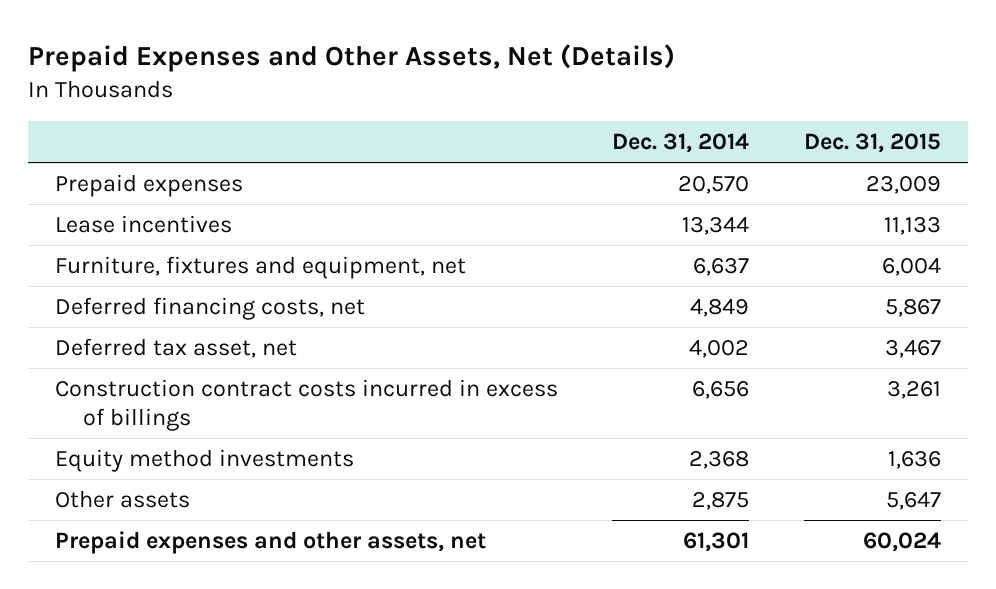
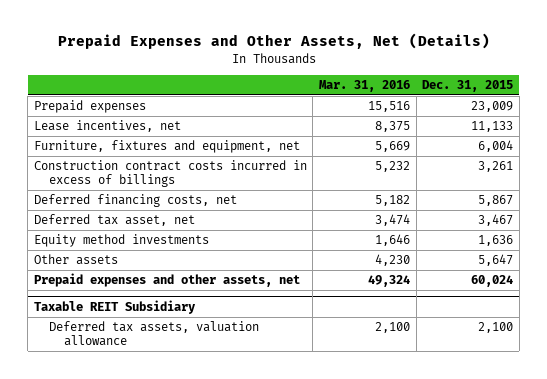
[612,132,750,153] Dec. 31, 2014 -> none
none -> [319,79,411,92] Mar. 31, 2016
[55,215,233,234] Lease incentives -> [33,120,181,133] Lease incentives, net
[55,379,559,431] Construction contract costs incurred in excess of billings -> [33,160,307,188] Construction contract costs incurred in excess of billings
none -> [33,300,196,315] Taxable REIT Subsidiary
none -> [49,321,260,347] Deferred tax assets, valuation allowance

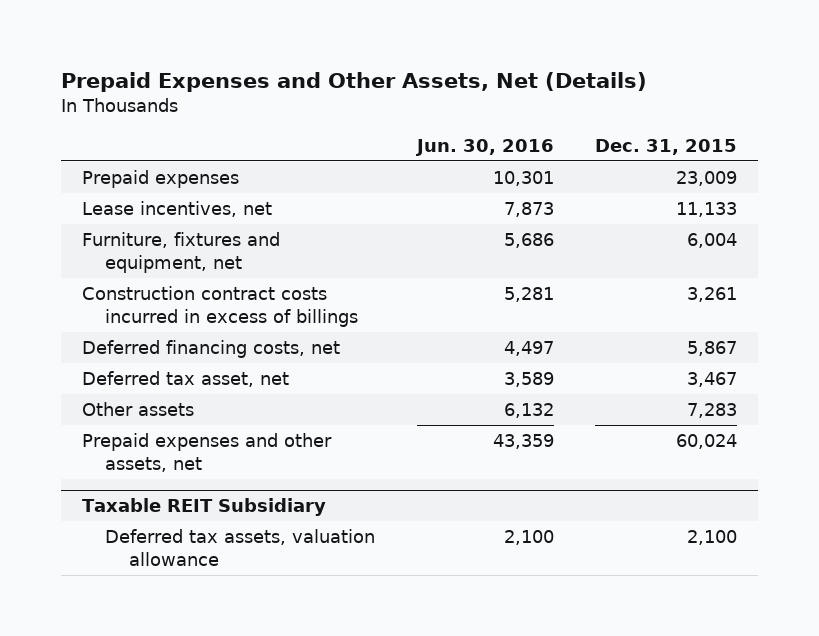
[319,79,411,92] Mar. 31, 2016 -> none
none -> [414,138,554,156] Jun. 30, 2016
[33,234,209,248] Equity method investments -> none
[478,254,514,267] 5,647 -> [687,402,738,418] 7,283

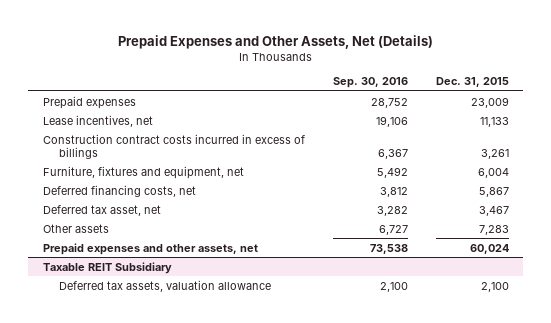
[414,138,554,156] Jun. 30, 2016 -> none
none -> [332,77,408,89] Sep. 30, 2016
[81,231,280,273] Furniture, fixtures and equipment, net -> [42,165,244,179] Furniture, fixtures and equipment, net

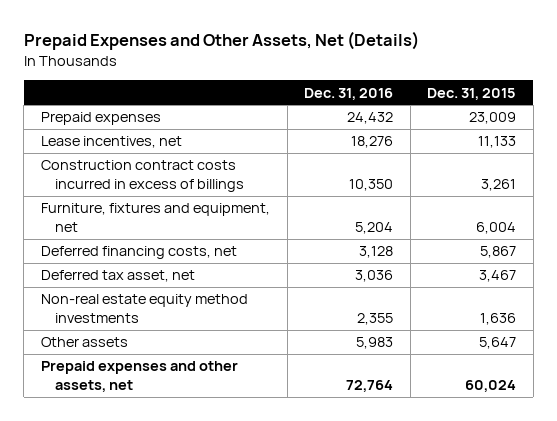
[332,77,408,89] Sep. 30, 2016 -> none
none -> [304,87,394,100] Dec. 31, 2016
none -> [40,294,248,323] Non-real estate equity method investments
[478,224,509,235] 7,283 -> [479,337,517,350] 5,647
[42,261,172,274] Taxable REIT Subsidiary -> none
[58,279,271,292] Deferred tax assets, valuation allowance -> none

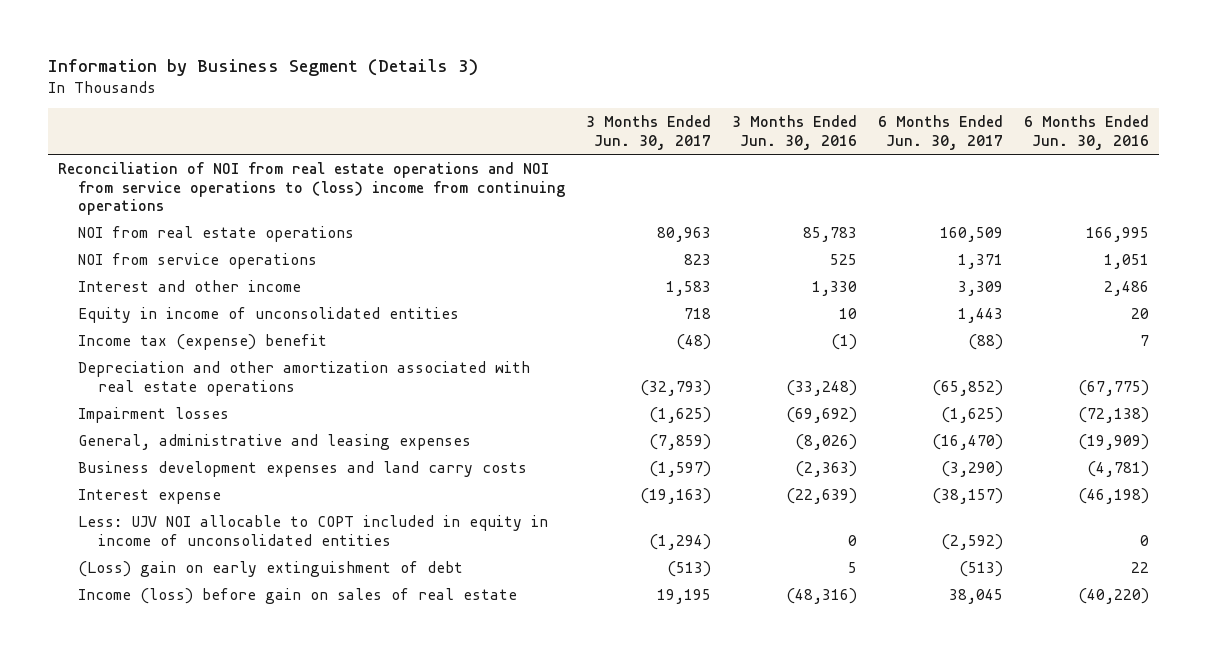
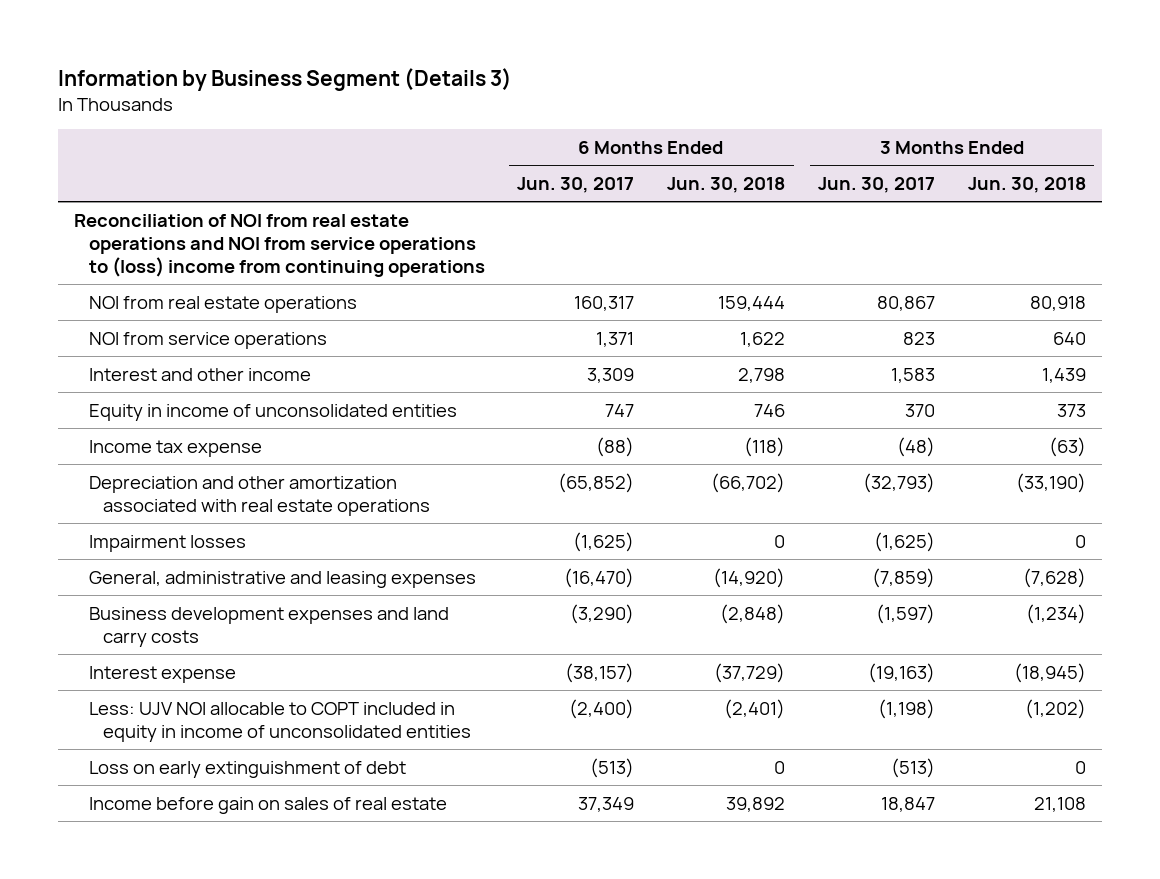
[732,115,858,150] 3 Months Ended Jun. 30, 2016 -> none
[1023,115,1149,150] 6 Months Ended Jun. 30, 2016 -> none
none -> [667,177,786,194] Jun. 30, 2018
none -> [967,177,1086,194] Jun. 30, 2018
[657,227,712,243] 80,963 -> [877,295,936,311] 80,867
[939,227,1003,243] 160,509 -> [574,295,635,311] 160,317
[684,308,712,320] 718 -> [905,403,936,417] 370
[957,308,1003,324] 1,443 -> [605,403,635,417] 747
[78,334,328,351] Income tax (expense) benefit -> [88,439,262,457] Income tax expense
[649,533,712,550] (1,294) -> [878,698,936,719] (1,198)
[940,533,1003,550] (2,592) -> [569,698,635,719] (2,400)
[78,561,464,578] (Loss) gain on early extinguishment of debt -> [88,760,406,778] Loss on early extinguishment of debt
[78,588,518,605] Income (loss) before gain on sales of real estate -> [88,796,447,814] Income before gain on sales of real estate
[657,589,712,605] 19,195 -> [881,796,936,812] 18,847
[948,589,1003,605] 38,045 -> [578,796,635,812] 37,349

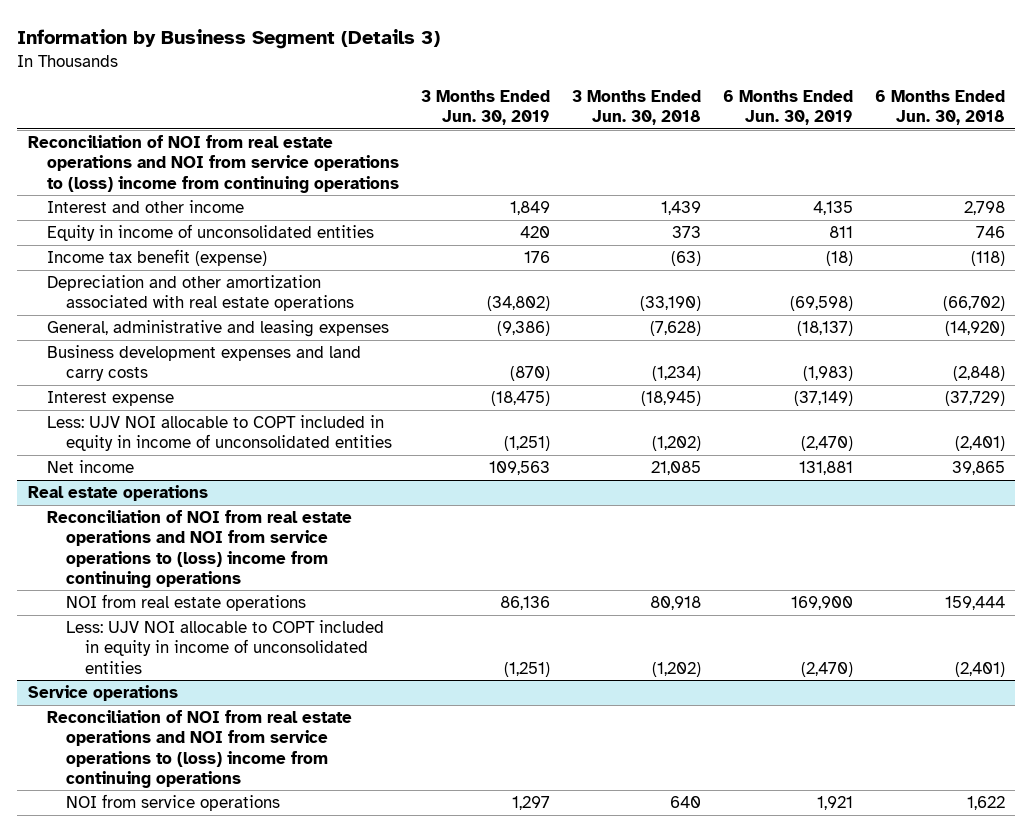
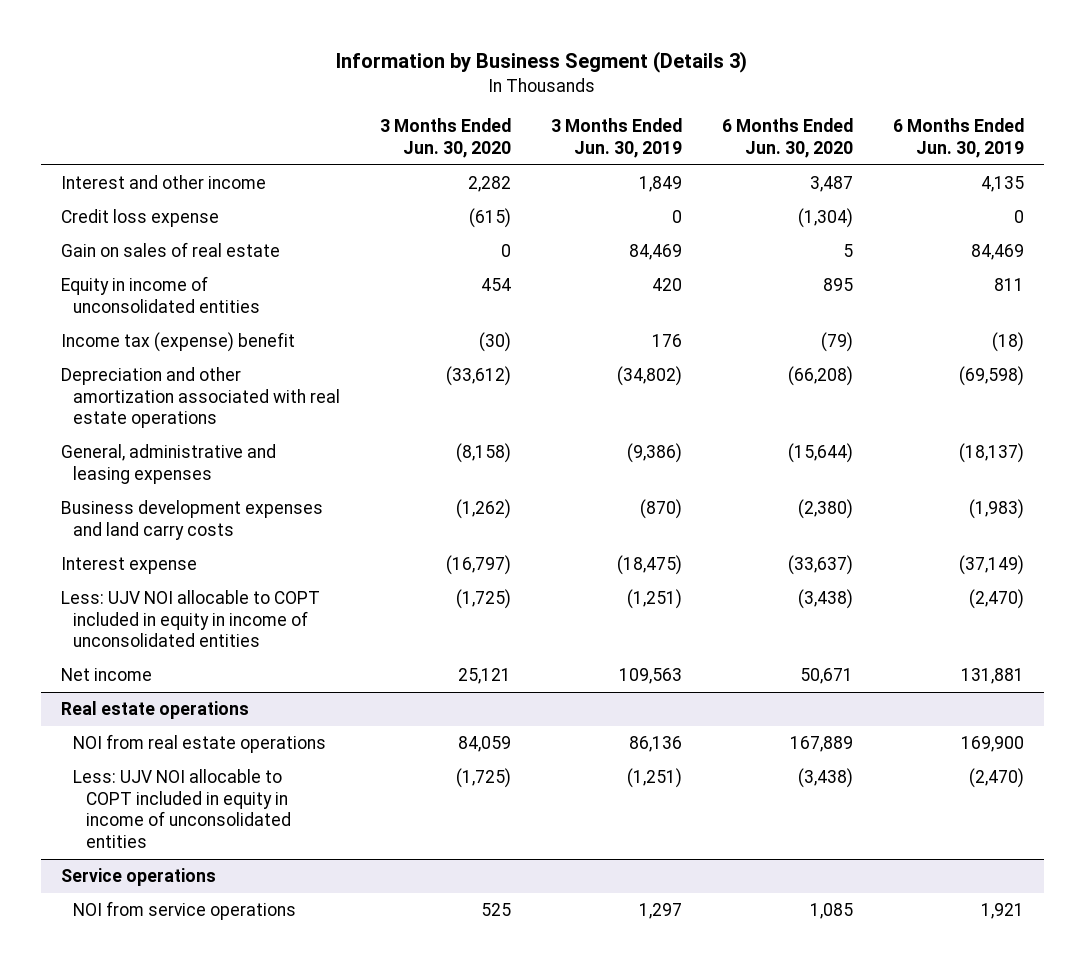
[571,90,701,126] 3 Months Ended Jun. 30, 2018 -> none
[874,90,1005,126] 6 Months Ended Jun. 30, 2018 -> none
none -> [380,118,512,158] 3 Months Ended Jun. 30, 2020
none -> [721,118,853,158] 6 Months Ended Jun. 30, 2020
[27,135,400,193] Reconciliation of NOI from real estate operations and NOI from service operations to (loss) income from continuing operations -> none
none -> [61,209,220,228] Credit loss expense
none -> [61,242,281,258] Gain on sales of real estate
[47,249,268,267] Income tax benefit (expense) -> [61,332,296,353] Income tax (expense) benefit
[47,510,353,588] Reconciliation of NOI from real estate operations and NOI from service operations to (loss) income from continuing operations -> none
[47,710,353,788] Reconciliation of NOI from real estate operations and NOI from service operations to (loss) income from continuing operations -> none

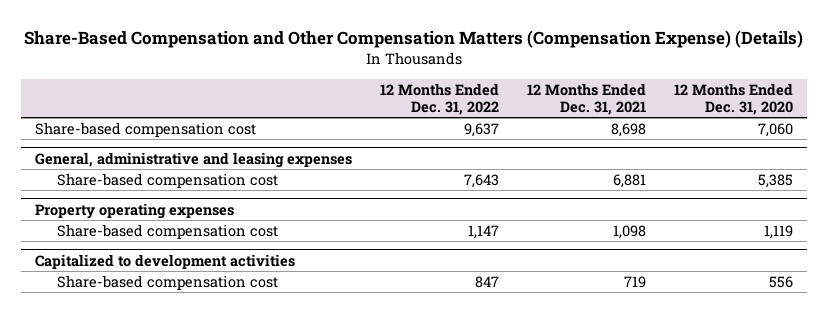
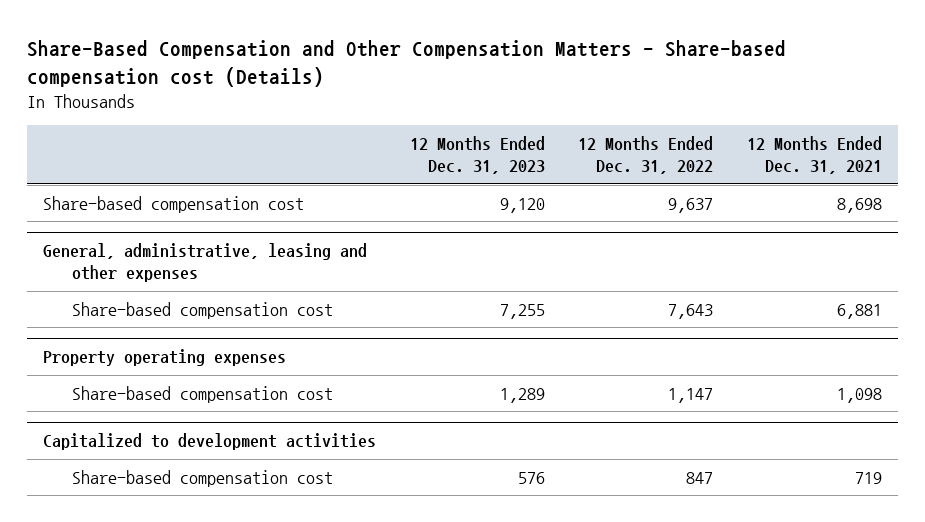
[24,30,804,49] Share-Based Compensation and Other Compensation Matters (Compensation Expense) (Details) -> [26,39,786,87] Share-Based Compensation and Other Compensation Matters - Share-based compensation cost (Details)
[673,82,793,116] 12 Months Ended Dec. 31, 2020 -> none
none -> [409,135,545,175] 12 Months Ended Dec. 31, 2023
[35,151,353,168] General, administrative and leasing expenses -> [43,243,368,283] General, administrative, leasing and other expenses

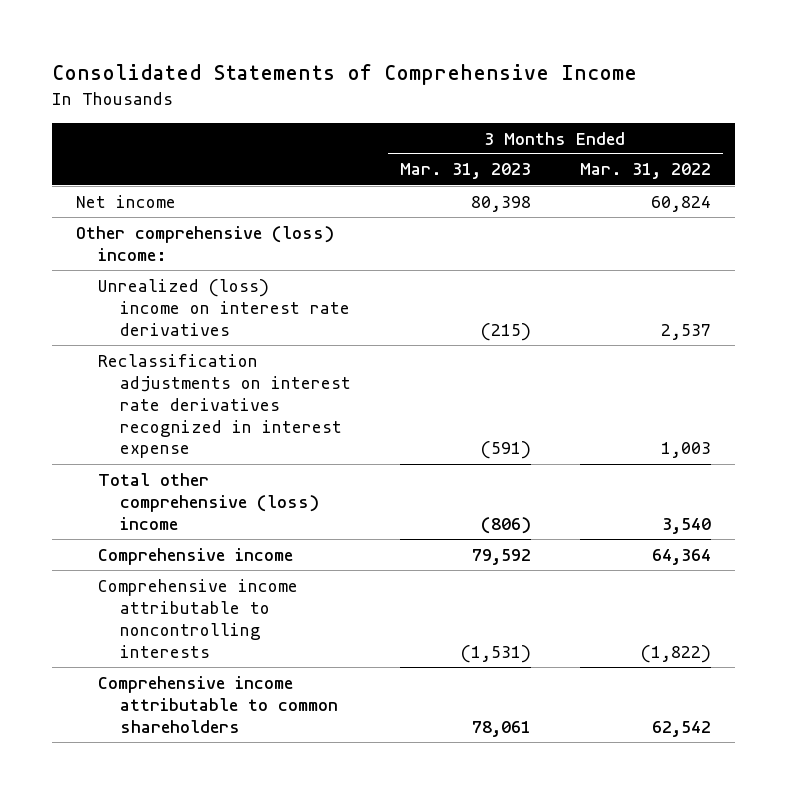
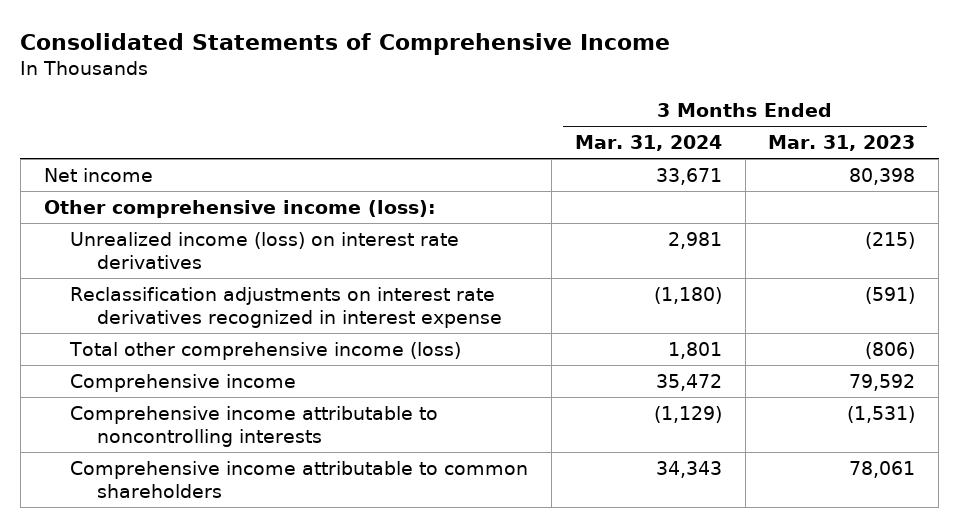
[579,163,711,180] Mar. 31, 2022 -> none
none -> [574,135,722,152] Mar. 31, 2024
[76,225,335,261] Other comprehensive (loss) income: -> [43,200,436,219] Other comprehensive income (loss):
[98,278,351,336] Unrealized (loss) income on interest rate derivatives -> [70,232,460,269] Unrealized income (loss) on interest rate derivatives
[98,472,320,530] Total other comprehensive (loss) income -> [69,342,462,361] Total other comprehensive income (loss)

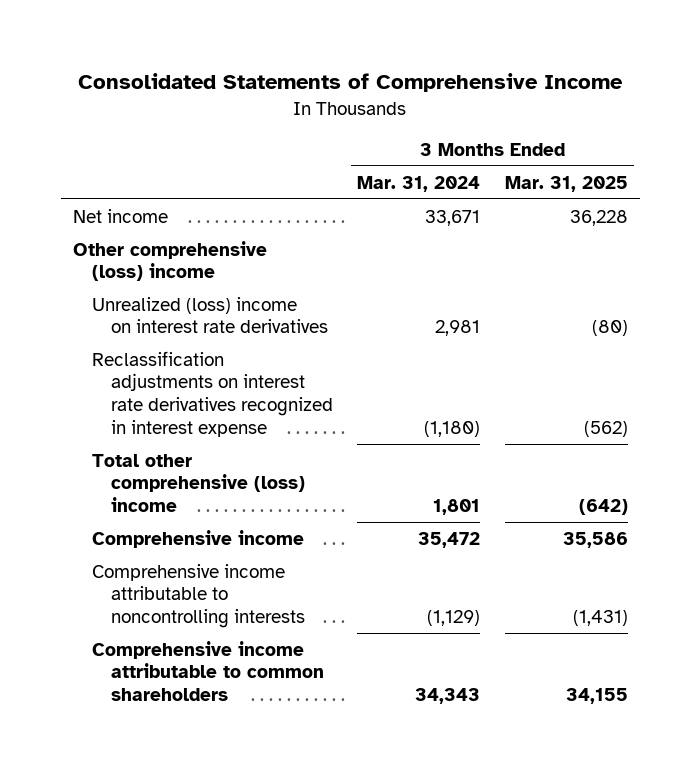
[768,135,916,152] Mar. 31, 2023 -> none
none -> [504,175,628,192] Mar. 31, 2025
[43,200,436,219] Other comprehensive income (loss): -> [72,240,267,282] Other comprehensive (loss) income
[70,232,460,269] Unrealized income (loss) on interest rate derivatives -> [91,296,328,334] Unrealized (loss) income on interest rate derivatives
[69,342,462,361] Total other comprehensive income (loss) -> [91,453,305,513] Total other comprehensive (loss) income

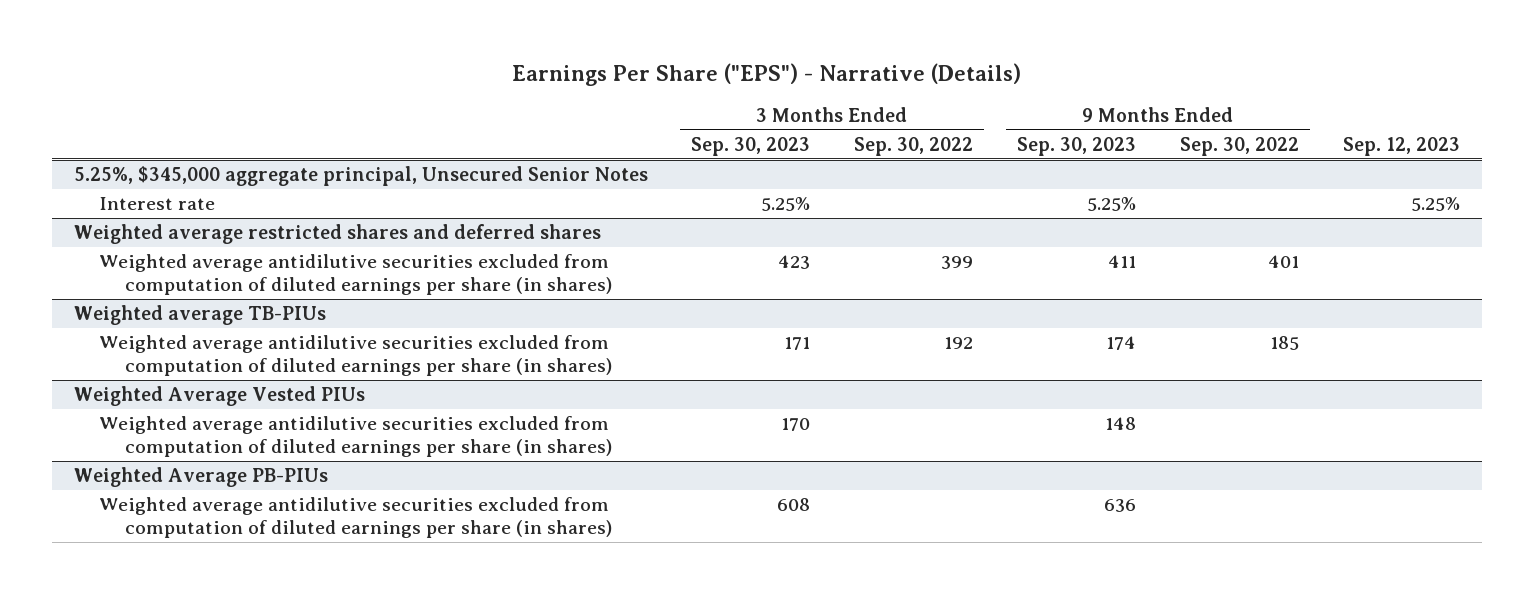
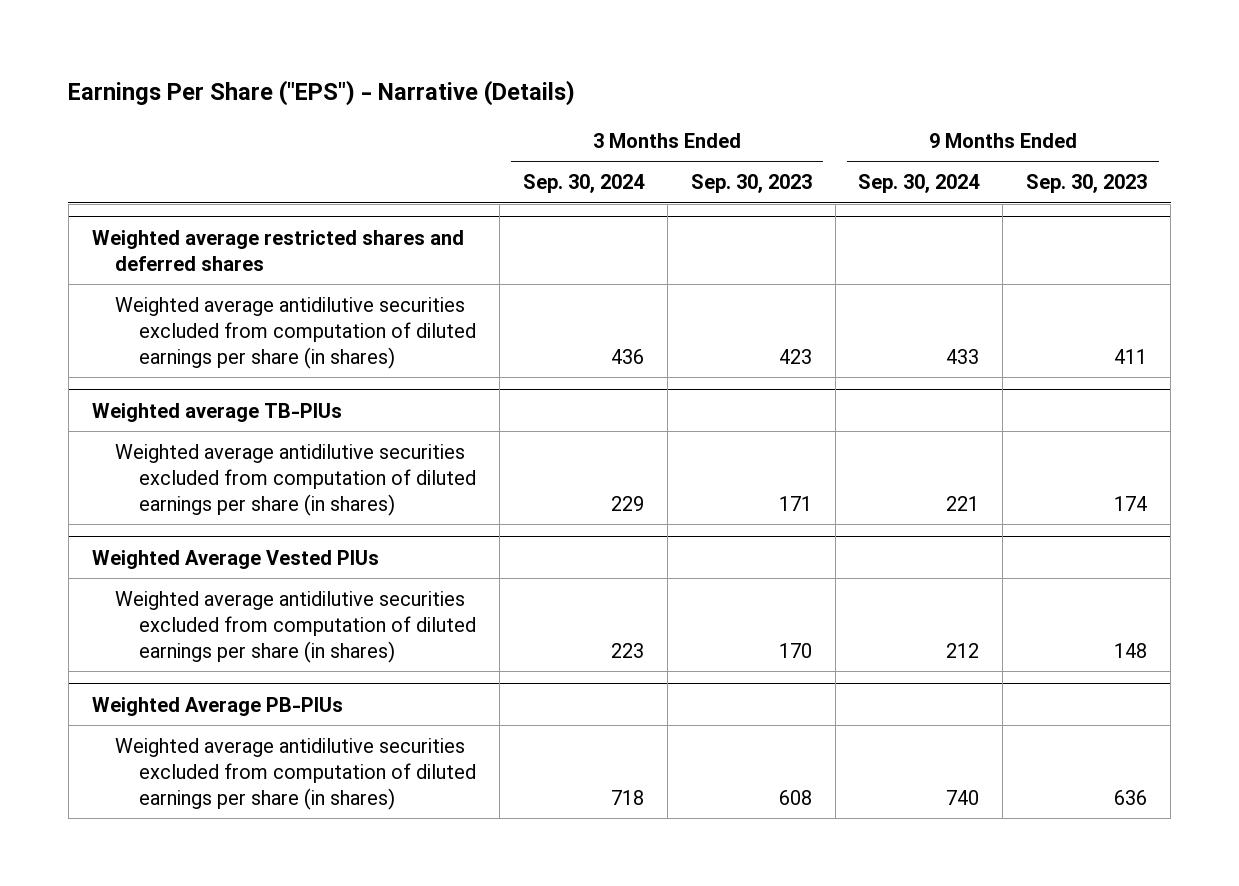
[854,136,974,156] Sep. 30, 2022 -> none
[1180,136,1300,156] Sep. 30, 2022 -> none
[1343,136,1461,156] Sep. 12, 2023 -> none
none -> [522,174,645,194] Sep. 30, 2024
none -> [858,174,981,194] Sep. 30, 2024
[73,166,648,187] 5.25%, $345,000 aggregate principal, Unsecured Senior Notes -> none
[99,197,216,211] Interest rate -> none

